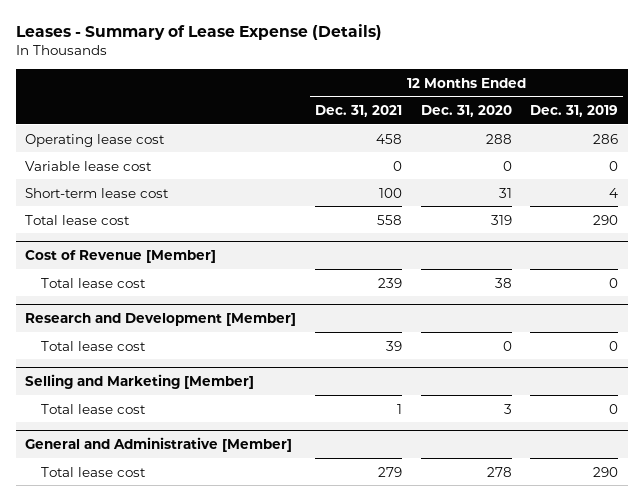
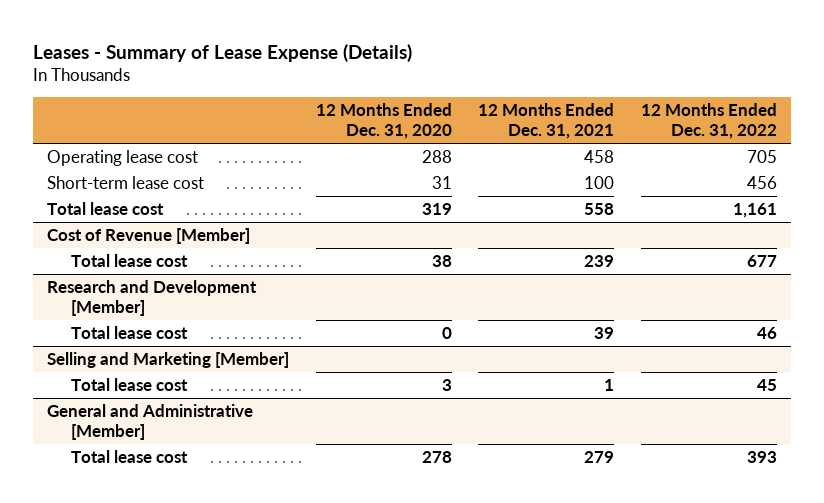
[530,105,619,118] Dec. 31, 2019 -> none
none -> [641,102,778,140] 12 Months Ended Dec. 31, 2022
[25,160,153,171] Variable lease cost -> none

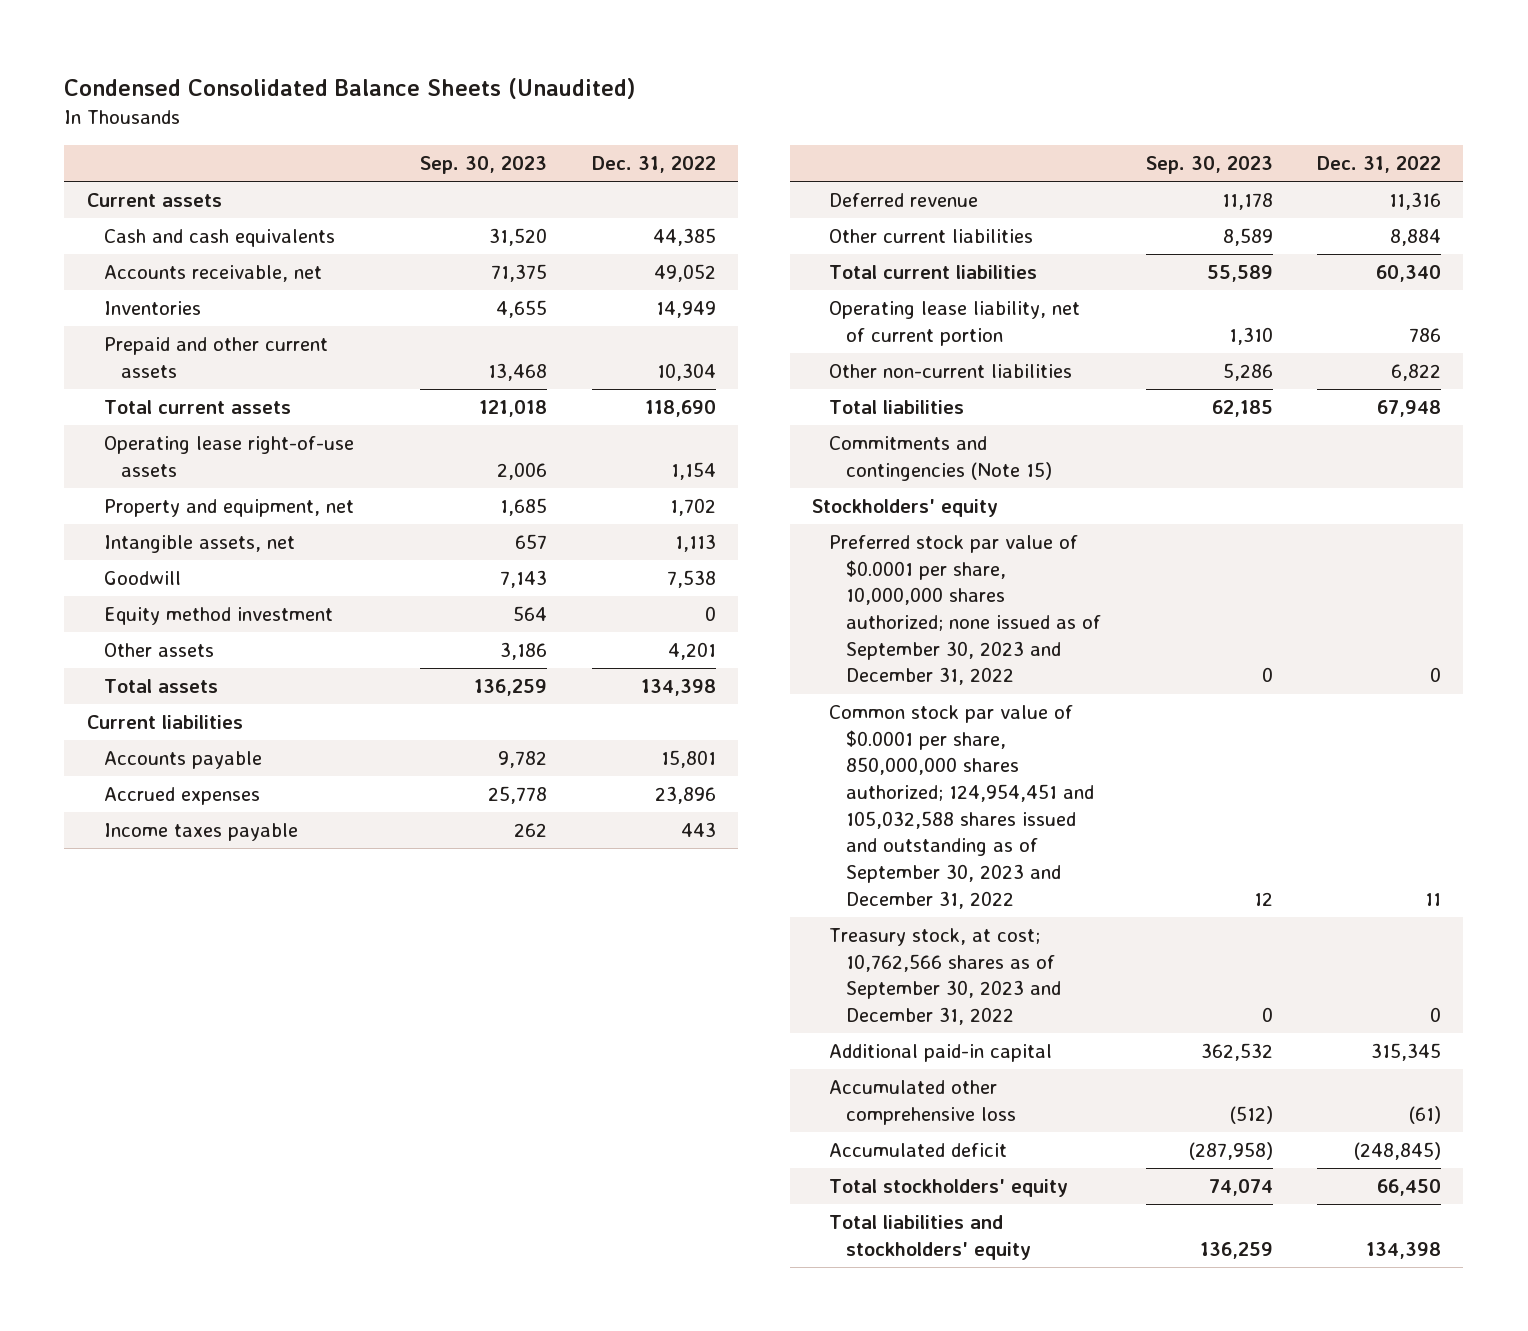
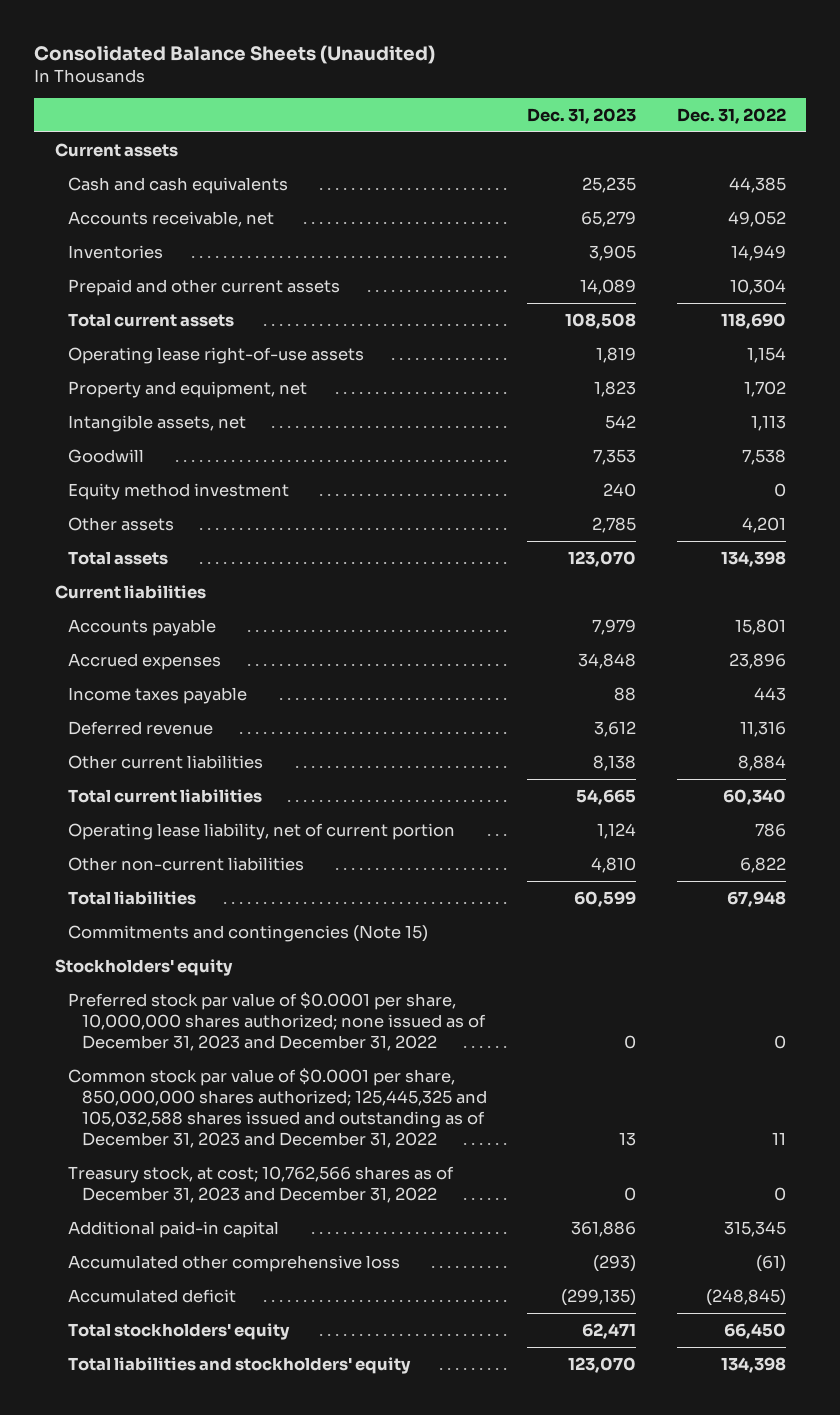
[64,78,636,100] Condensed Consolidated Balance Sheets (Unaudited) -> [34,44,436,64] Consolidated Balance Sheets (Unaudited)
[420,156,548,175] Sep. 30, 2023 -> none
none -> [527,107,637,124] Dec. 31, 2023
[828,535,1102,686] Preferred stock par value of $0.0001 per share, 10,000,000 shares authorized; none issued as of September 30, 2023 and December 31, 2022 -> [68,991,487,1052] Preferred stock par value of $0.0001 per share, 10,000,000 shares authorized; none issued as of December 31, 2023 and December 31, 2022
[828,705,1095,909] Common stock par value of $0.0001 per share, 850,000,000 shares authorized; 124,954,451 and 105,032,588 shares issued and outstanding as of September 30, 2023 and December 31, 2022 -> [68,1067,488,1149] Common stock par value of $0.0001 per share, 850,000,000 shares authorized; 125,445,325 and 105,032,588 shares issued and outstanding as of December 31, 2023 and December 31, 2022
[828,928,1062,1026] Treasury stock, at cost; 10,762,566 shares as of September 30, 2023 and December 31, 2022 -> [68,1165,455,1204] Treasury stock, at cost; 10,762,566 shares as of December 31, 2023 and December 31, 2022

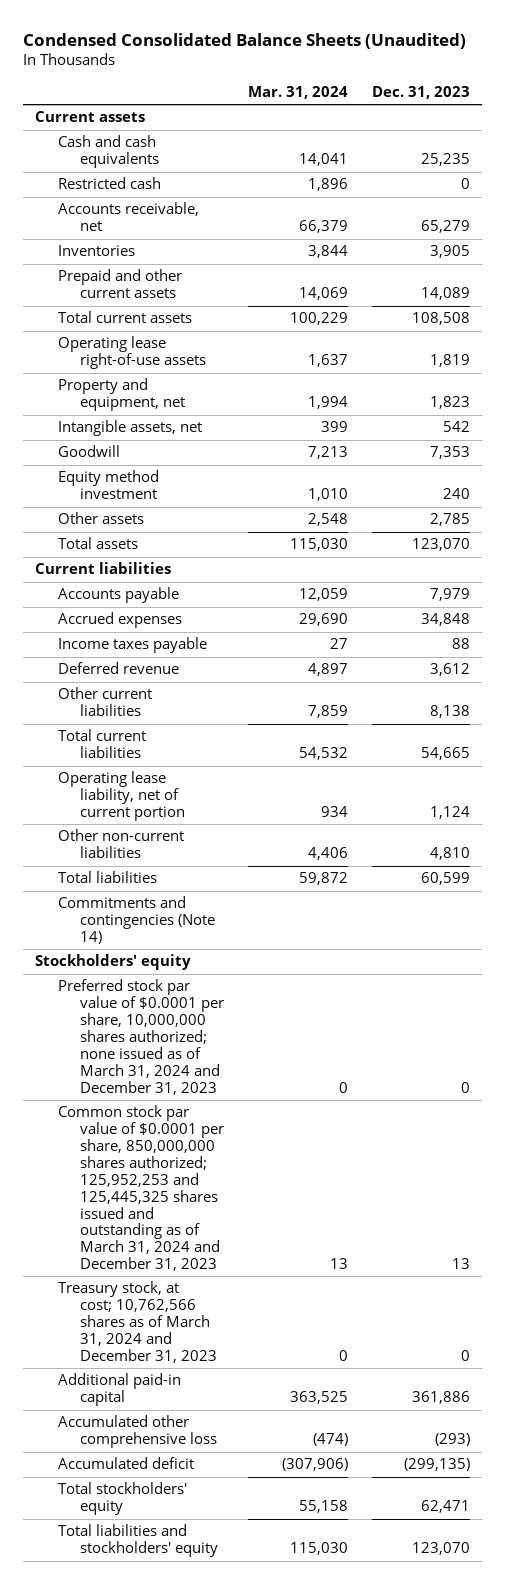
[34,44,436,64] Consolidated Balance Sheets (Unaudited) -> [23,32,467,49] Condensed Consolidated Balance Sheets (Unaudited)
[676,107,786,124] Dec. 31, 2022 -> none
none -> [248,86,349,100] Mar. 31, 2024
none -> [57,177,161,190] Restricted cash
[68,924,429,942] Commitments and contingencies (Note 15) -> [57,896,216,945] Commitments and contingencies (Note 14)
[68,991,487,1052] Preferred stock par value of $0.0001 per share, 10,000,000 shares authorized; none issued as of December 31, 2023 and December 31, 2022 -> [57,979,225,1095] Preferred stock par value of $0.0001 per share, 10,000,000 shares authorized; none issued as of March 31, 2024 and December 31, 2023
[68,1067,488,1149] Common stock par value of $0.0001 per share, 850,000,000 shares authorized; 125,445,325 and 105,032,588 shares issued and outstanding as of December 31, 2023 and December 31, 2022 -> [57,1105,225,1272] Common stock par value of $0.0001 per share, 850,000,000 shares authorized; 125,952,253 and 125,445,325 shares issued and outstanding as of March 31, 2024 and December 31, 2023
[68,1165,455,1204] Treasury stock, at cost; 10,762,566 shares as of December 31, 2023 and December 31, 2022 -> [57,1281,218,1363] Treasury stock, at cost; 10,762,566 shares as of March 31, 2024 and December 31, 2023

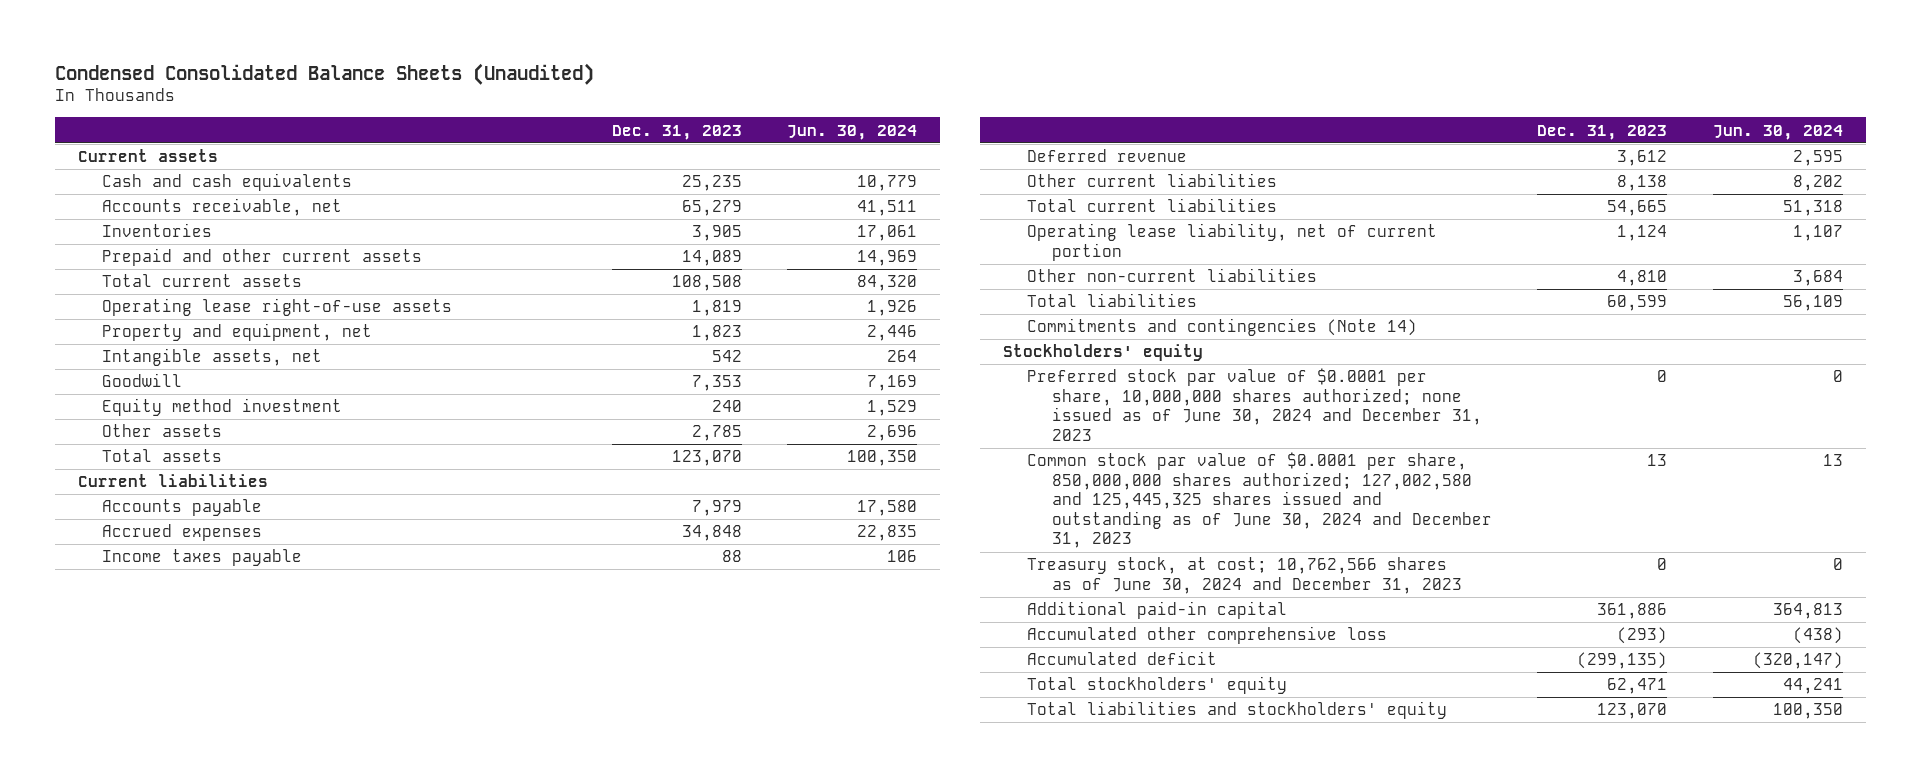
[248,86,349,100] Mar. 31, 2024 -> none
none -> [787,124,918,140] Jun. 30, 2024
[57,177,161,190] Restricted cash -> none
[57,979,225,1095] Preferred stock par value of $0.0001 per share, 10,000,000 shares authorized; none issued as of March 31, 2024 and December 31, 2023 -> [1027,368,1482,441] Preferred stock par value of $0.0001 per share, 10,000,000 shares authorized; none issued as of June 30, 2024 and December 31, 2023
[57,1105,225,1272] Common stock par value of $0.0001 per share, 850,000,000 shares authorized; 125,952,253 and 125,445,325 shares issued and outstanding as of March 31, 2024 and December 31, 2023 -> [1027,452,1492,549] Common stock par value of $0.0001 per share, 850,000,000 shares authorized; 127,002,580 and 125,445,325 shares issued and outstanding as of June 30, 2024 and December 31, 2023
[57,1281,218,1363] Treasury stock, at cost; 10,762,566 shares as of March 31, 2024 and December 31, 2023 -> [1027,557,1462,594] Treasury stock, at cost; 10,762,566 shares as of June 30, 2024 and December 31, 2023

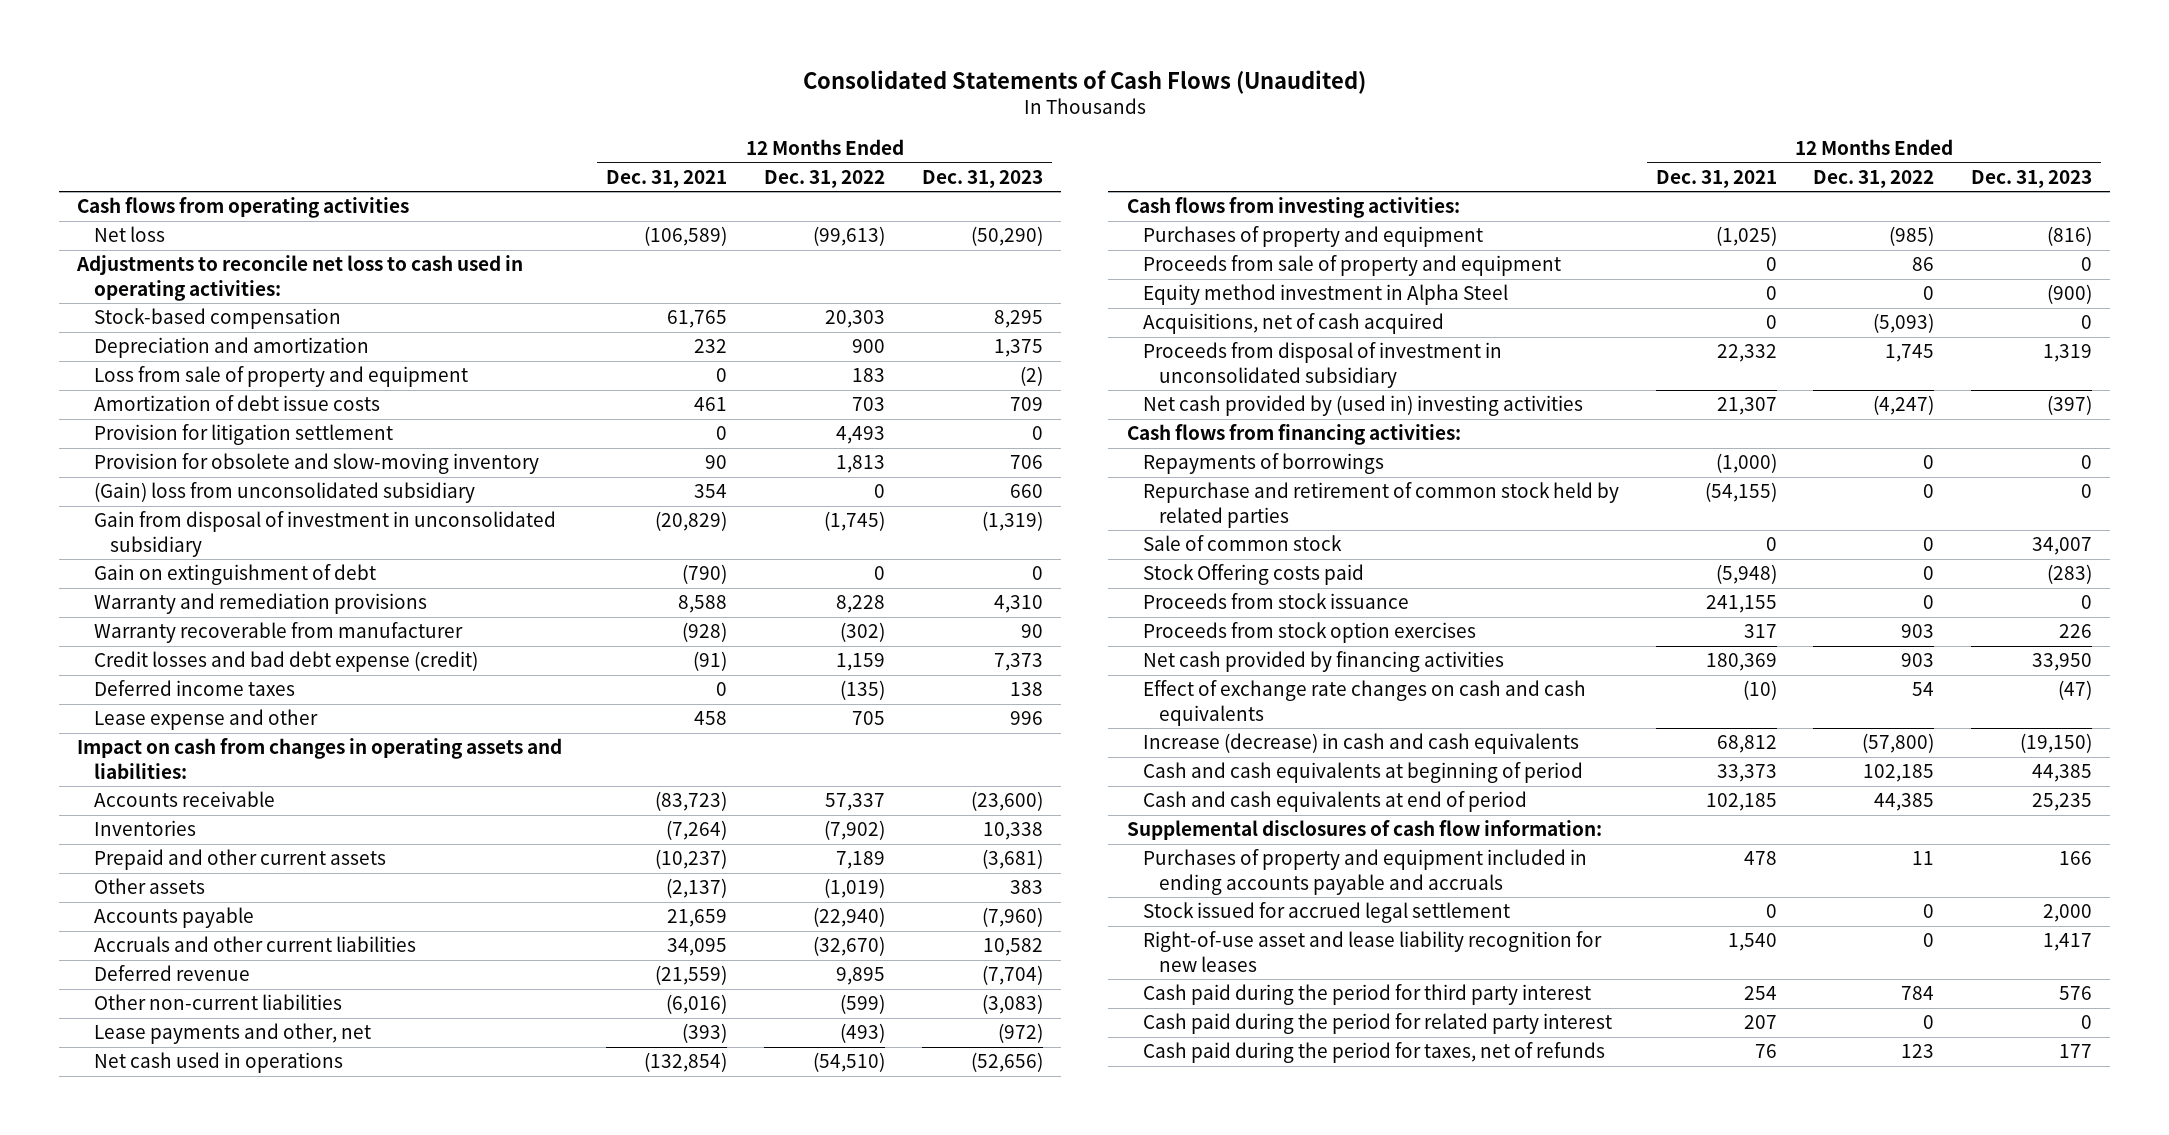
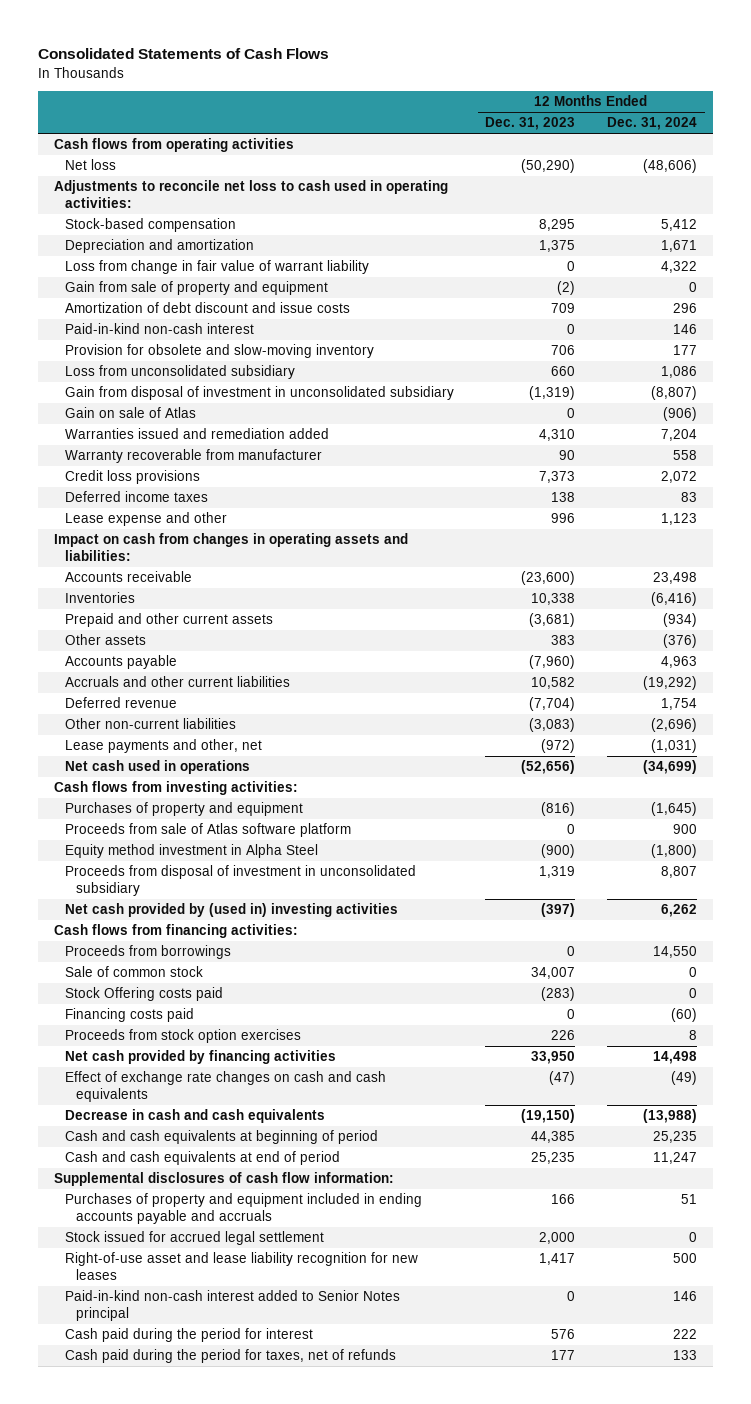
[802,69,1366,94] Consolidated Statements of Cash Flows (Unaudited) -> [38,48,330,60] Consolidated Statements of Cash Flows
[606,169,728,188] Dec. 31, 2021 -> none
[764,169,886,188] Dec. 31, 2022 -> none
none -> [607,117,698,131] Dec. 31, 2024
[93,424,393,446] Provision for litigation settlement -> none
none -> [64,260,369,275] Loss from change in fair value of warrant liability
[93,366,468,388] Loss from sale of property and equipment -> [64,281,328,296] Gain from sale of property and equipment
[93,395,380,412] Amortization of debt issue costs -> [64,302,350,314] Amortization of debt discount and issue costs
none -> [64,323,254,335] Paid-in-kind non-cash interest
[93,482,475,504] (Gain) loss from unconsolidated subsidiary -> [64,365,295,380] Loss from unconsolidated subsidiary
[93,564,376,586] Gain on extinguishment of debt -> none
none -> [64,407,196,419] Gain on sale of Atlas
[93,593,427,615] Warranty and remediation provisions -> [64,428,329,440] Warranties issued and remediation added
[93,651,478,673] Credit losses and bad debt expense (credit) -> [64,470,200,485] Credit loss provisions
[1143,255,1562,277] Proceeds from sale of property and equipment -> none
none -> [64,823,351,838] Proceeds from sale of Atlas software platform
[1143,313,1445,335] Acquisitions, net of cash acquired -> none
[1143,453,1385,475] Repayments of borrowings -> none
[1143,482,1620,528] Repurchase and retirement of common stock held by related parties -> none
none -> [64,945,231,960] Proceeds from borrowings
[1143,593,1410,610] Proceeds from stock issuance -> none
none -> [64,1008,194,1023] Financing costs paid
[1143,733,1580,755] Increase (decrease) in cash and cash equivalents -> [64,1109,325,1124] Decrease in cash and cash equivalents
[1143,1013,1613,1035] Cash paid during the period for related party interest -> none
none -> [64,1290,400,1322] Paid-in-kind non-cash interest added to Senior Notes principal
[1143,984,1592,1006] Cash paid during the period for third party interest -> [64,1328,313,1343] Cash paid during the period for interest

